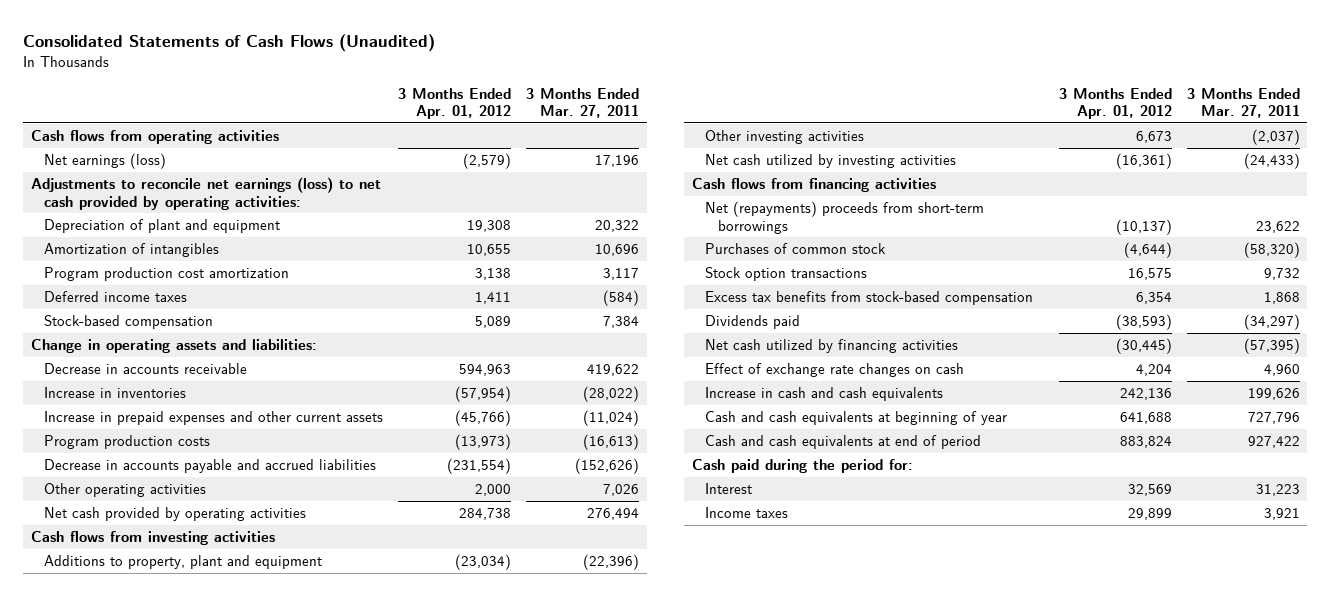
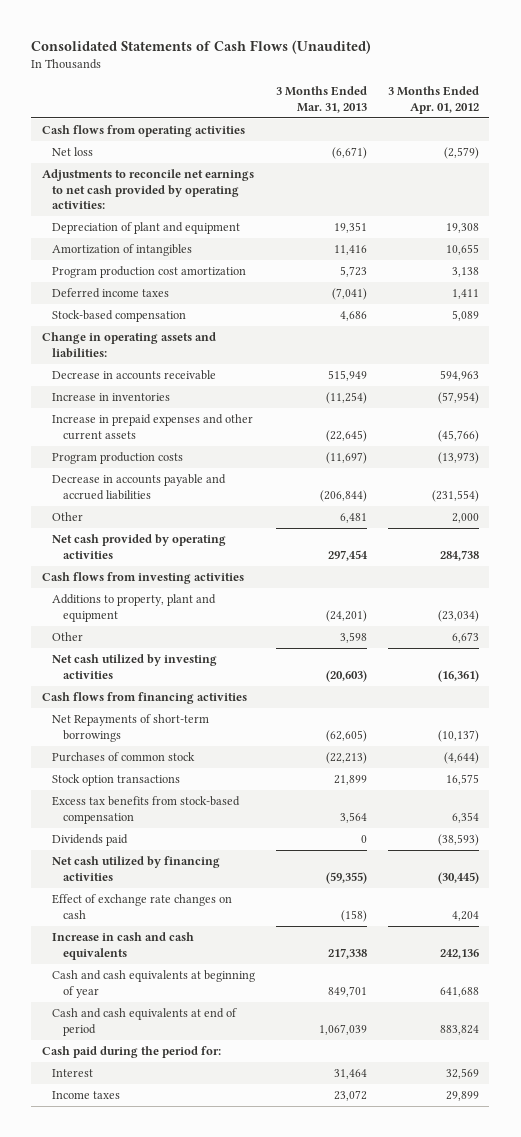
[526,87,640,119] 3 Months Ended Mar. 27, 2011 -> none
none -> [276,86,368,113] 3 Months Ended Mar. 31, 2013
[44,153,167,170] Net earnings (loss) -> [52,147,94,157] Net loss
[30,177,381,210] Adjustments to reconcile net earnings (loss) to net cash provided by operating activities: -> [41,169,254,210] Adjustments to reconcile net earnings to net cash provided by operating activities:
[44,483,207,498] Other operating activities -> [52,512,84,522] Other
[704,130,864,145] Other investing activities -> [52,632,84,642] Other
[704,201,984,234] Net (repayments) proceeds from short-term borrowings -> [52,714,210,742] Net Repayments of short-term borrowings

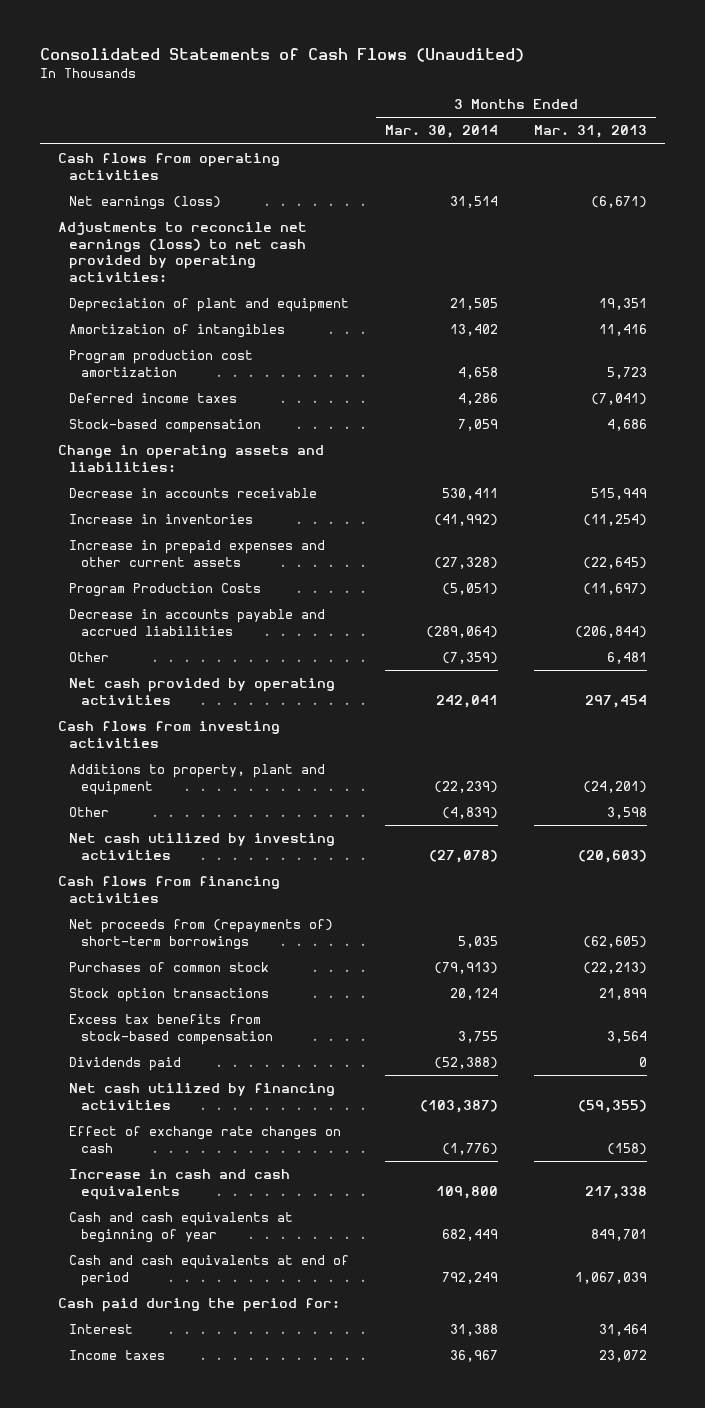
[387,86,479,114] 3 Months Ended Apr. 01, 2012 -> none
none -> [385,125,499,139] Mar. 30, 2014
[52,147,94,157] Net loss -> [69,196,222,211] Net earnings (loss)
[41,169,254,210] Adjustments to reconcile net earnings to net cash provided by operating activities: -> [58,222,308,282] Adjustments to reconcile net earnings (loss) to net cash provided by operating activities:
[52,452,184,465] Program production costs -> [69,583,262,598] Program Production Costs
[52,714,210,742] Net Repayments of short-term borrowings -> [69,919,334,950] Net proceeds from (repayments of) short-term borrowings

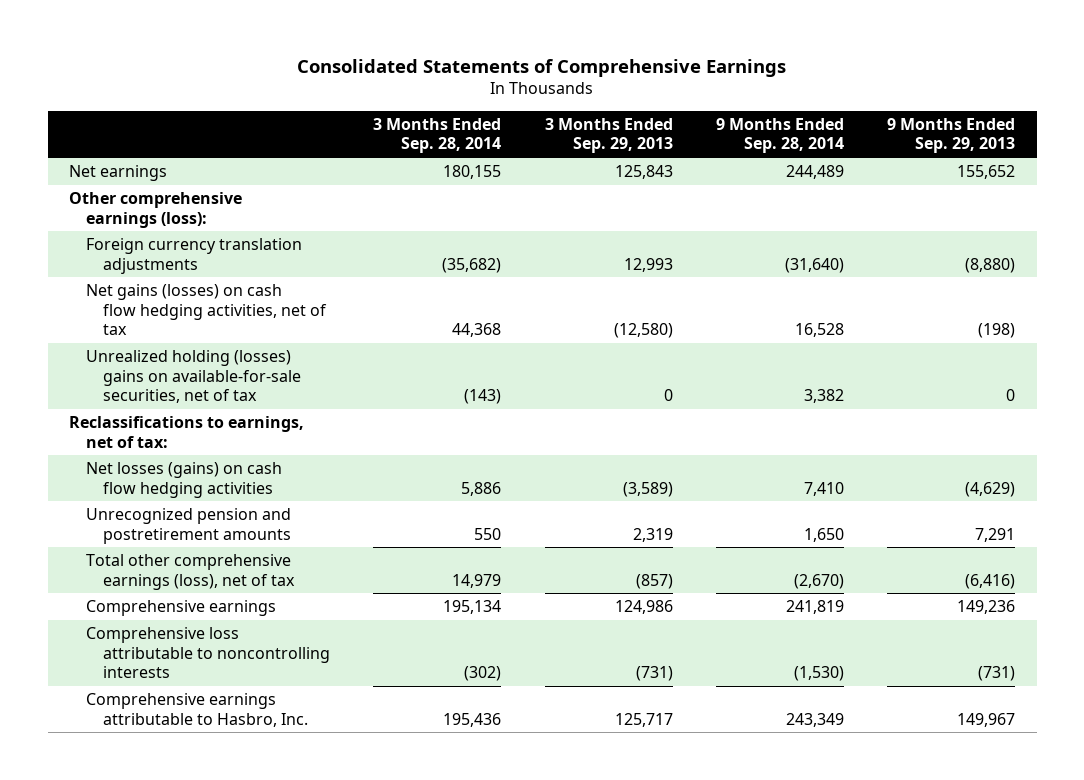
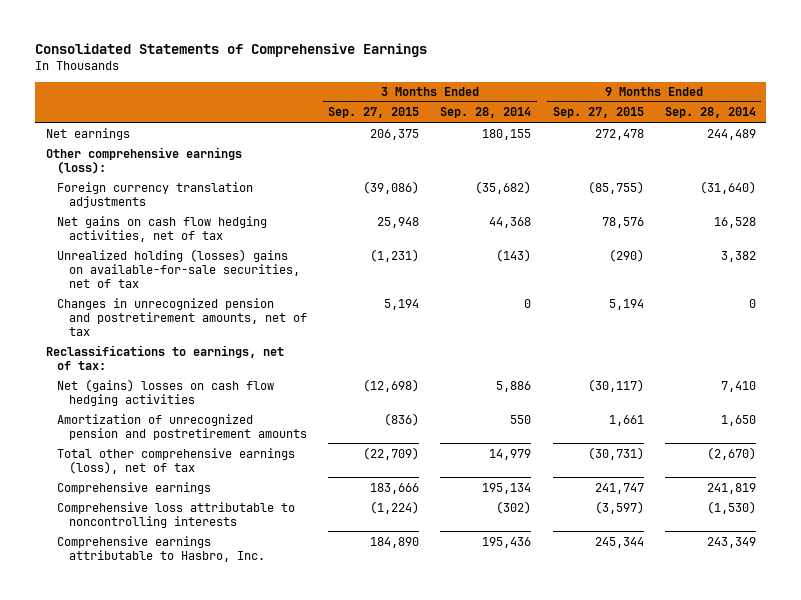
[544,118,673,154] 3 Months Ended Sep. 29, 2013 -> none
[887,118,1016,154] 9 Months Ended Sep. 29, 2013 -> none
none -> [328,107,420,119] Sep. 27, 2015
none -> [552,107,644,119] Sep. 27, 2015
[86,284,328,335] Net gains (losses) on cash flow hedging activities, net of tax -> [57,215,268,242] Net gains on cash flow hedging activities, net of tax
none -> [57,297,308,336] Changes in unrecognized pension and postretirement amounts, net of tax
[86,462,283,498] Net losses (gains) on cash flow hedging activities -> [57,378,275,406] Net (gains) losses on cash flow hedging activities
[86,508,292,544] Unrecognized pension and postretirement amounts -> [57,413,308,440] Amortization of unrecognized pension and postretirement amounts

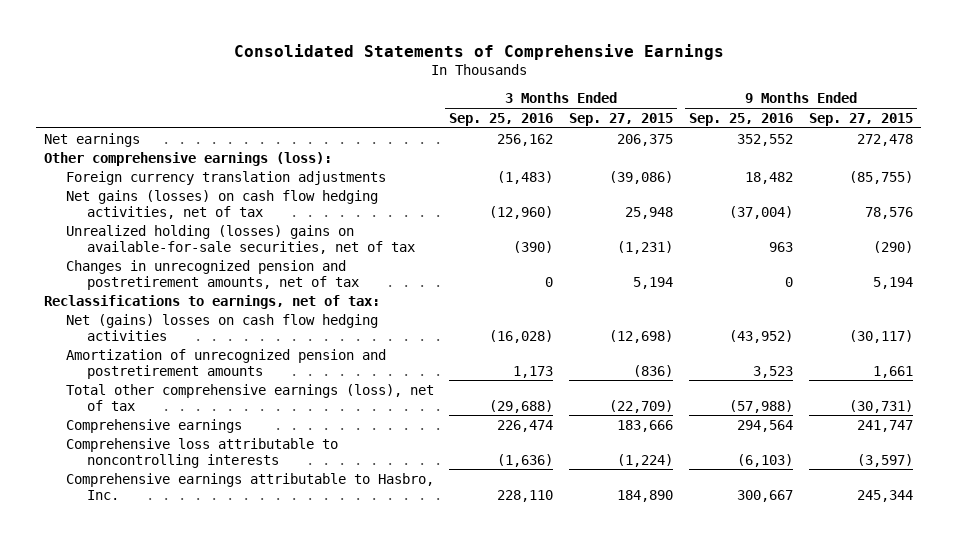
[440,107,532,119] Sep. 28, 2014 -> none
[664,107,756,119] Sep. 28, 2014 -> none
none -> [449,112,554,126] Sep. 25, 2016
none -> [689,112,794,126] Sep. 25, 2016
[57,215,268,242] Net gains on cash flow hedging activities, net of tax -> [65,189,378,219] Net gains (losses) on cash flow hedging activities, net of tax

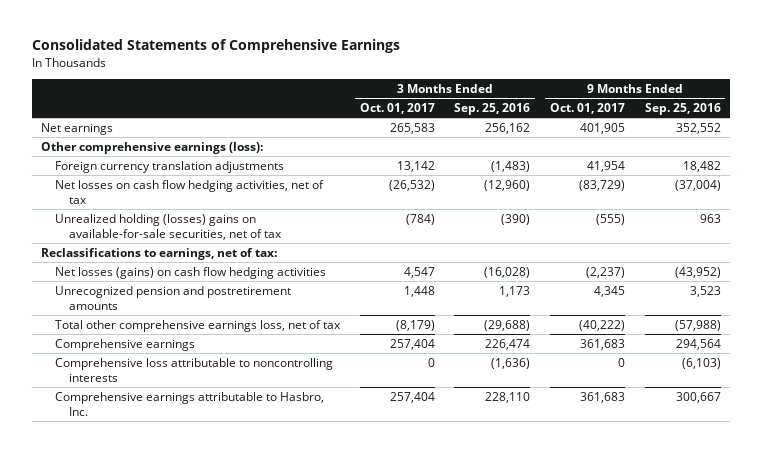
[569,112,674,126] Sep. 27, 2015 -> none
[809,112,914,126] Sep. 27, 2015 -> none
none -> [359,103,435,115] Oct. 01, 2017
none -> [549,103,625,115] Oct. 01, 2017
[65,189,378,219] Net gains (losses) on cash flow hedging activities, net of tax -> [55,179,325,205] Net losses on cash flow hedging activities, net of tax
[65,259,360,290] Changes in unrecognized pension and postretirement amounts, net of tax -> none
[65,313,378,341] Net (gains) losses on cash flow hedging activities -> [55,266,327,279] Net losses (gains) on cash flow hedging activities
[65,348,386,379] Amortization of unrecognized pension and postretirement amounts -> [55,285,292,311] Unrecognized pension and postretirement amounts
[65,383,434,411] Total other comprehensive earnings (loss), net of tax -> [55,319,342,332] Total other comprehensive earnings loss, net of tax

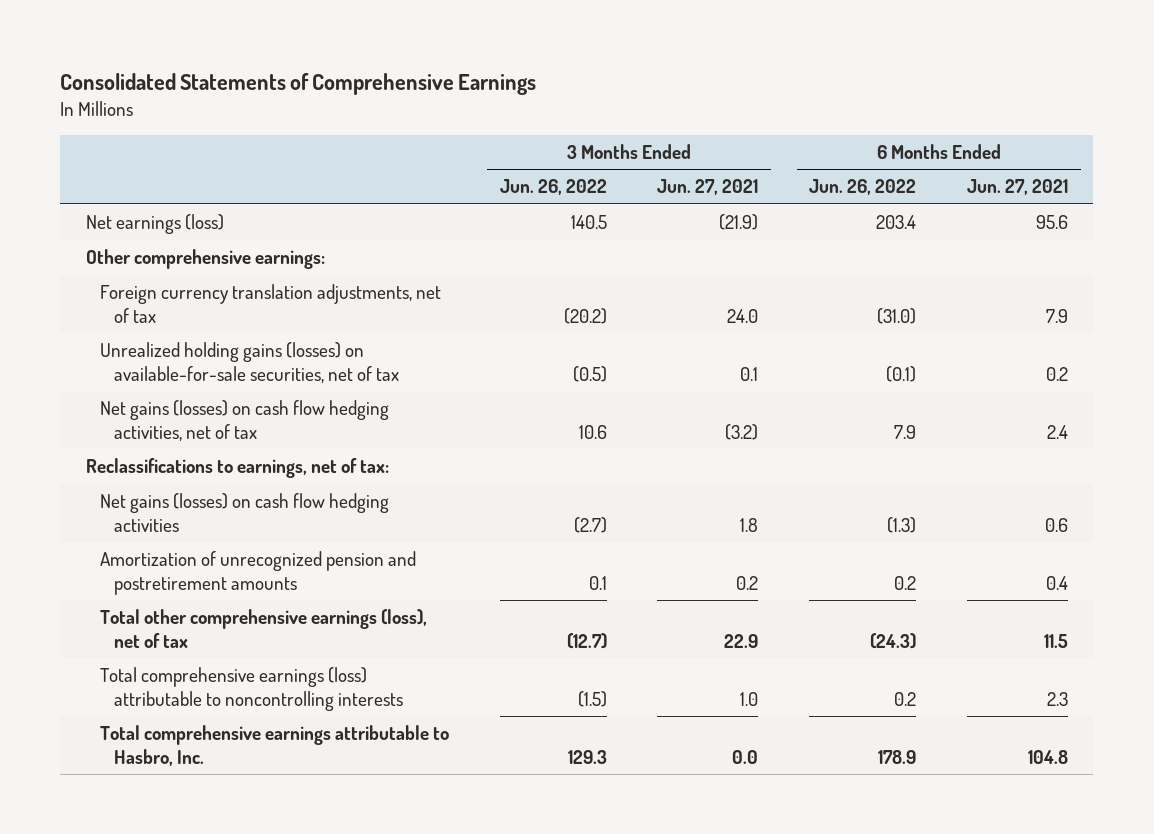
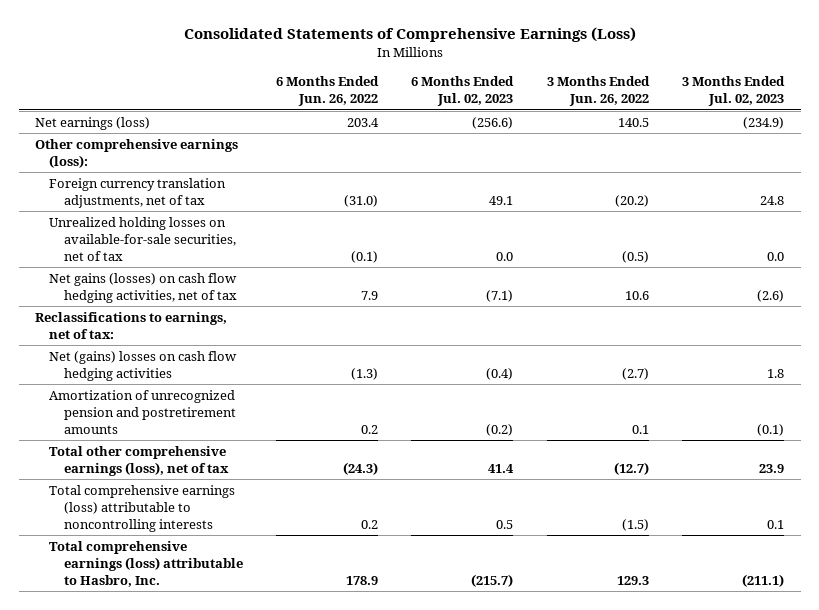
[60,72,537,95] Consolidated Statements of Comprehensive Earnings -> [183,27,636,43] Consolidated Statements of Comprehensive Earnings (Loss)
[657,179,759,196] Jun. 27, 2021 -> none
[966,179,1068,196] Jun. 27, 2021 -> none
none -> [411,76,515,107] 6 Months Ended Jul. 02, 2023
none -> [682,76,786,107] 3 Months Ended Jul. 02, 2023
[85,249,325,270] Other comprehensive earnings: -> [35,138,239,168] Other comprehensive earnings (loss):
[100,342,400,384] Unrealized holding gains (losses) on available-for-sale securities, net of tax -> [49,216,236,261] Unrealized holding losses on available-for-sale securities, net of tax
[100,493,390,533] Net gains (losses) on cash flow hedging activities -> [49,350,238,381] Net (gains) losses on cash flow hedging activities
[100,725,450,767] Total comprehensive earnings attributable to Hasbro, Inc. -> [49,540,243,587] Total comprehensive earnings (loss) attributable to Hasbro, Inc.

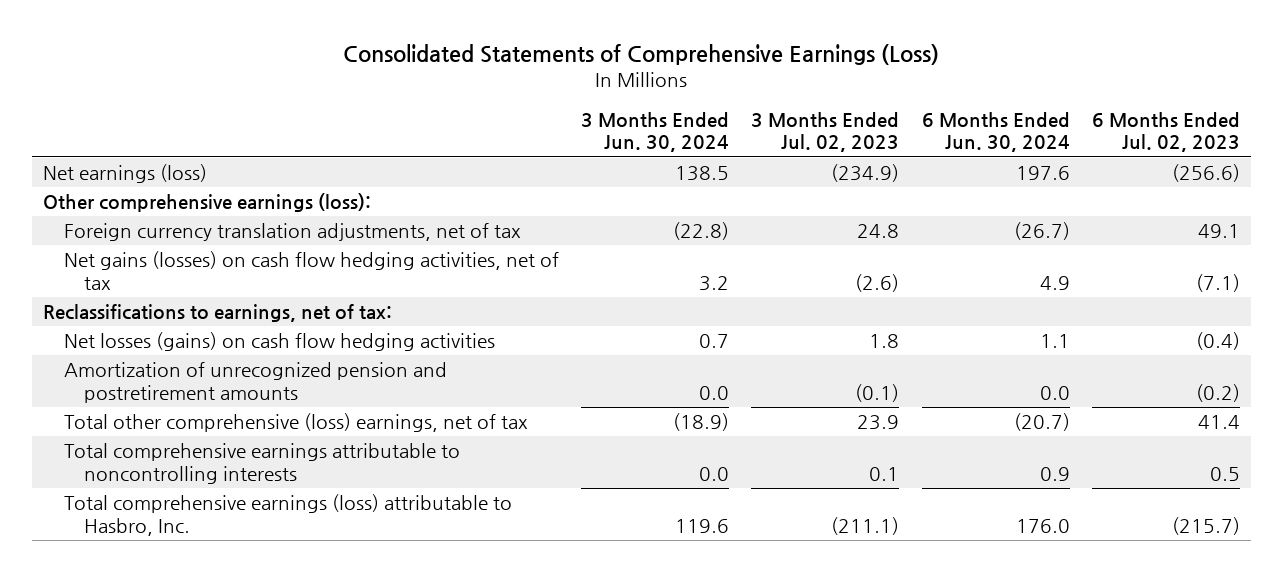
[275,76,379,107] 6 Months Ended Jun. 26, 2022 -> none
[546,76,650,107] 3 Months Ended Jun. 26, 2022 -> none
none -> [581,111,730,153] 3 Months Ended Jun. 30, 2024
none -> [921,111,1070,153] 6 Months Ended Jun. 30, 2024
[49,216,236,261] Unrealized holding losses on available-for-sale securities, net of tax -> none
[49,350,238,381] Net (gains) losses on cash flow hedging activities -> [63,332,495,352] Net losses (gains) on cash flow hedging activities
[49,445,229,476] Total other comprehensive earnings (loss), net of tax -> [63,413,528,433] Total other comprehensive (loss) earnings, net of tax
[49,484,236,532] Total comprehensive earnings (loss) attributable to noncontrolling interests -> [63,443,460,484] Total comprehensive earnings attributable to noncontrolling interests

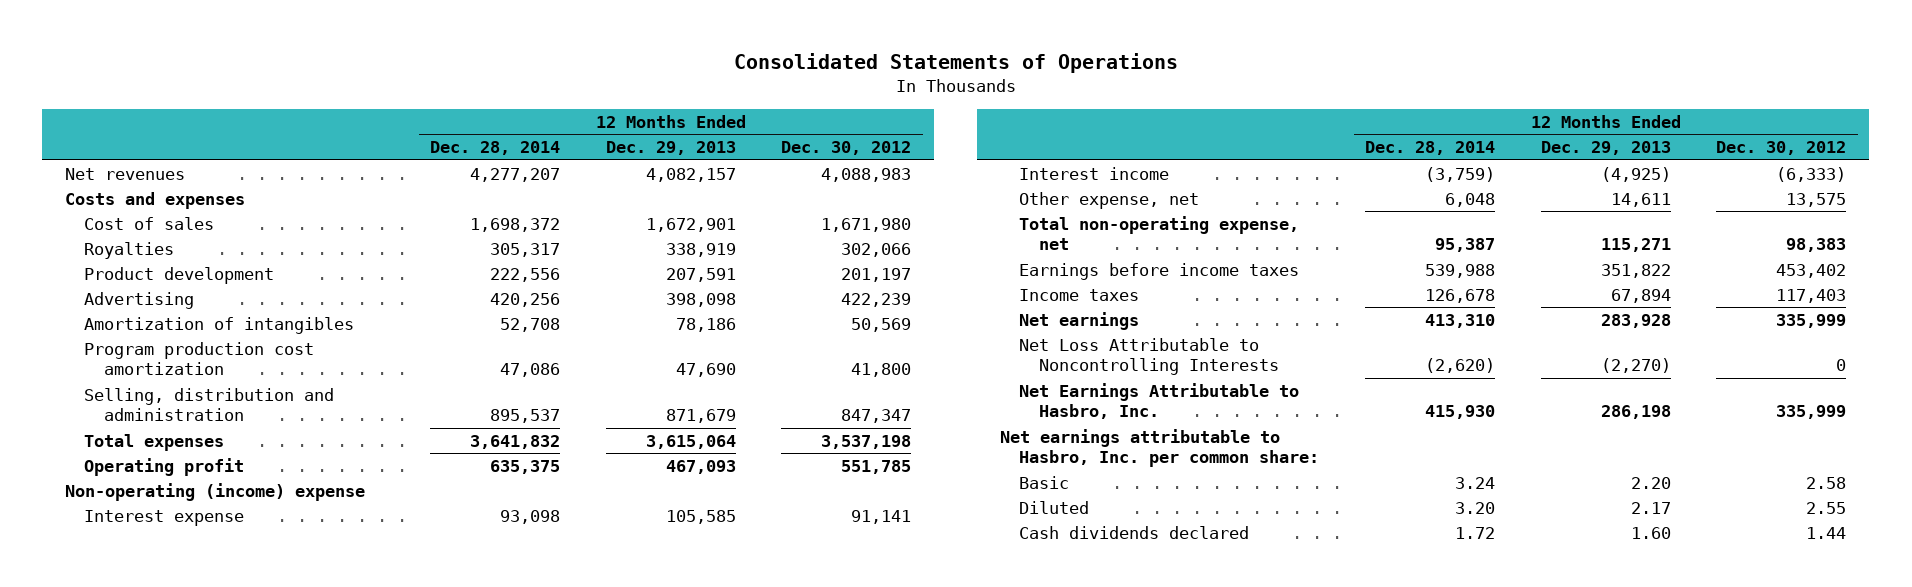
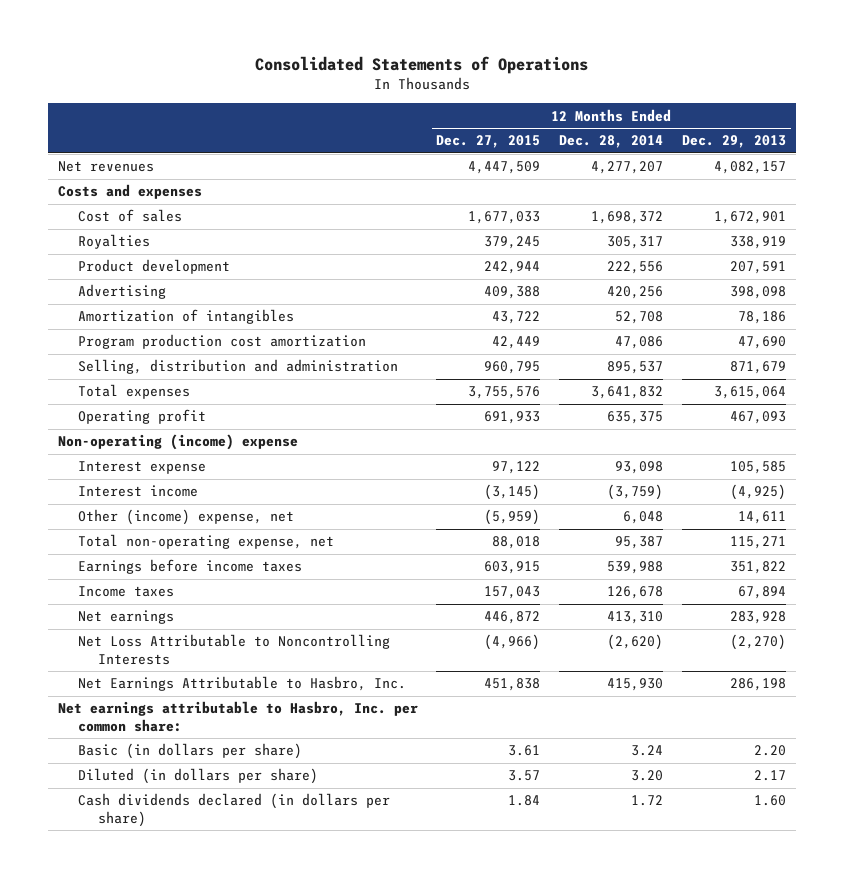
[781,141,912,156] Dec. 30, 2012 -> none
none -> [436,135,541,149] Dec. 27, 2015
[1019,191,1200,209] Other expense, net -> [77,509,294,526] Other (income) expense, net
[1019,475,1070,489] Basic -> [77,743,302,760] Basic (in dollars per share)
[1019,500,1090,514] Diluted -> [77,768,318,785] Diluted (in dollars per share)
[1019,525,1250,539] Cash dividends declared -> [77,793,390,827] Cash dividends declared (in dollars per share)

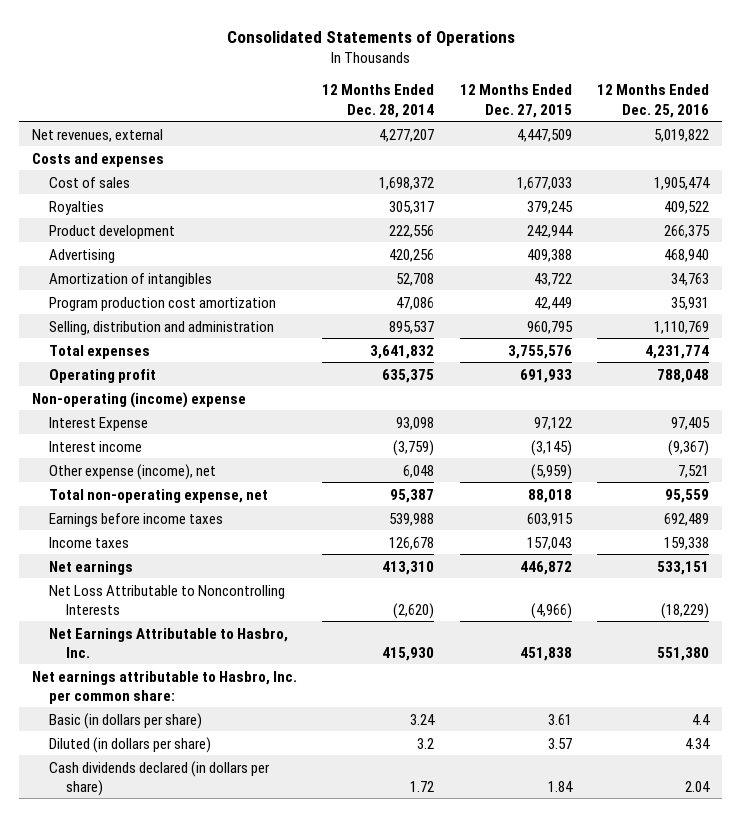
[682,135,787,149] Dec. 29, 2013 -> none
none -> [597,84,710,118] 12 Months Ended Dec. 25, 2016
[57,161,154,173] Net revenues -> [32,128,164,142] Net revenues, external
[77,461,206,475] Interest expense -> [49,416,149,431] Interest Expense
[77,509,294,526] Other (income) expense, net -> [49,463,217,480] Other expense (income), net
[631,770,664,782] 3.20 -> [417,737,435,749] 3.2

